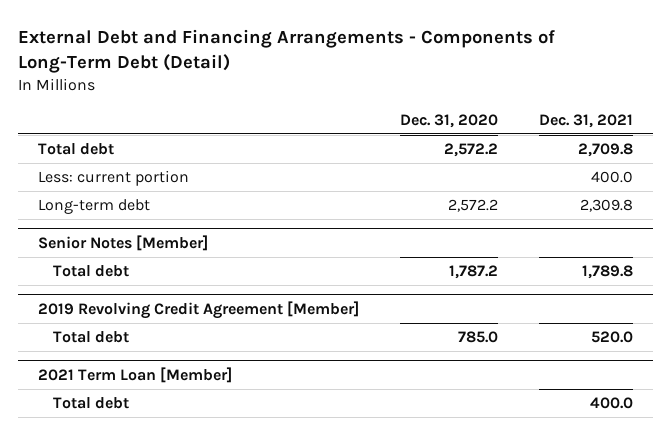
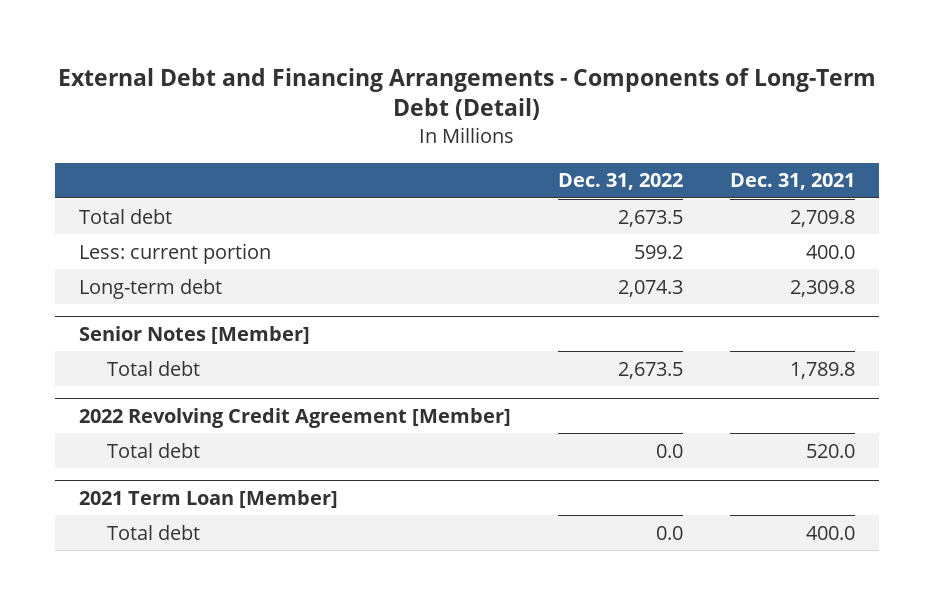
[400,113,499,128] Dec. 31, 2020 -> none
none -> [557,173,683,191] Dec. 31, 2022
[38,300,360,319] 2019 Revolving Credit Agreement [Member] -> [78,407,511,428] 2022 Revolving Credit Agreement [Member]

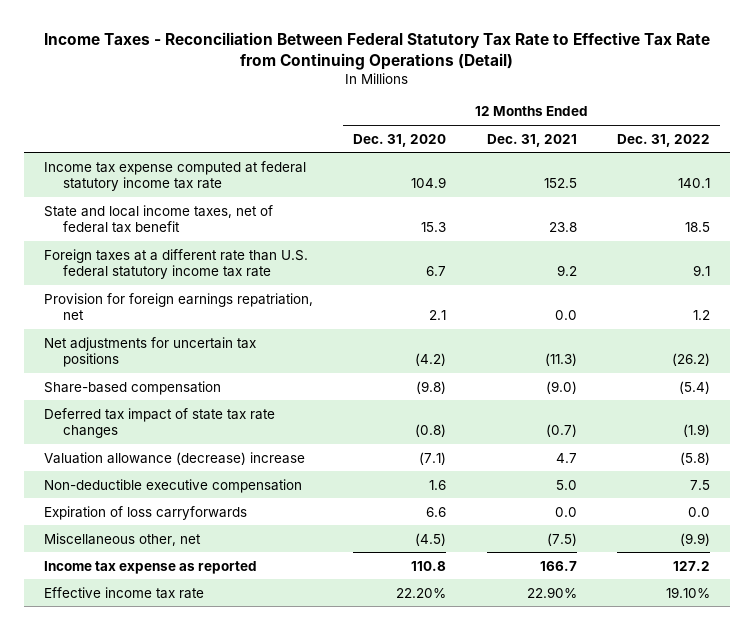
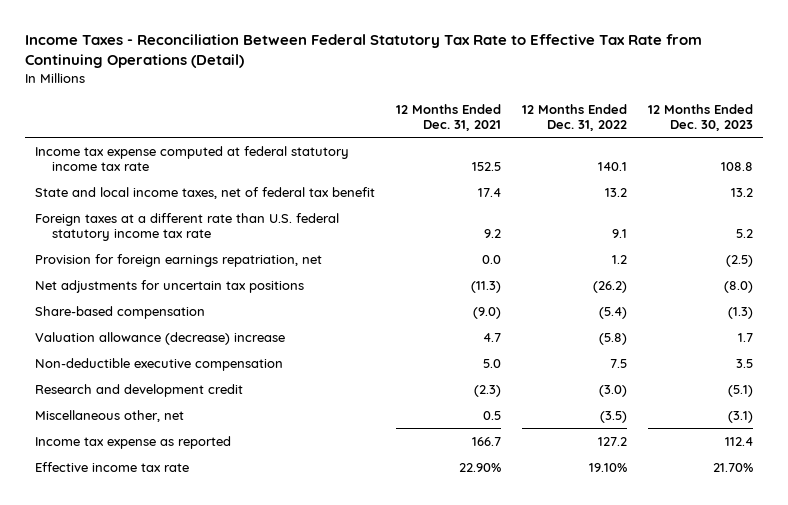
[353,133,447,147] Dec. 31, 2020 -> none
none -> [647,103,753,132] 12 Months Ended Dec. 30, 2023
[548,222,577,233] 23.8 -> [478,187,502,197] 17.4
[684,222,710,233] 18.5 -> [605,187,628,197] 13.2
[44,407,276,439] Deferred tax impact of state tax rate changes -> none
[44,505,248,520] Expiration of loss carryforwards -> none
none -> [35,383,244,397] Research and development credit
[546,532,577,546] (7.5) -> [483,410,502,420] 0.5
[679,532,710,546] (9.9) -> [600,410,628,423] (3.5)

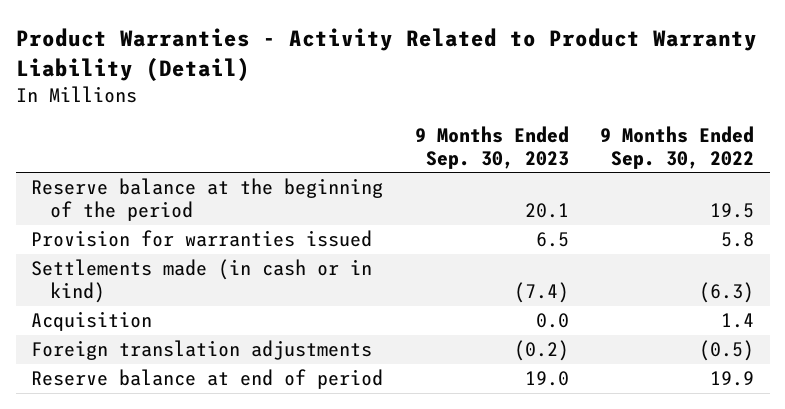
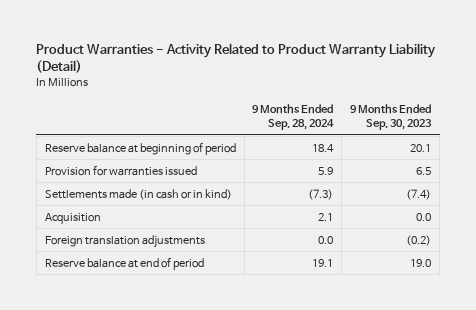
[600,125,755,169] 9 Months Ended Sep. 30, 2022 -> none
none -> [252,104,335,131] 9 Months Ended Sep. 28, 2024
[31,178,384,221] Reserve balance at the beginning of the period -> [44,141,236,155] Reserve balance at beginning of period

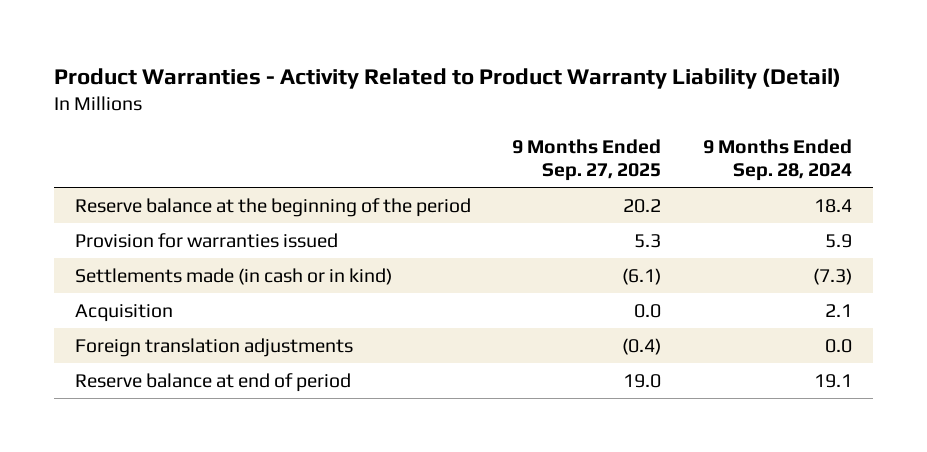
[350,104,433,131] 9 Months Ended Sep. 30, 2023 -> none
none -> [512,139,662,182] 9 Months Ended Sep. 27, 2025
[44,141,236,155] Reserve balance at beginning of period -> [74,197,471,217] Reserve balance at the beginning of the period

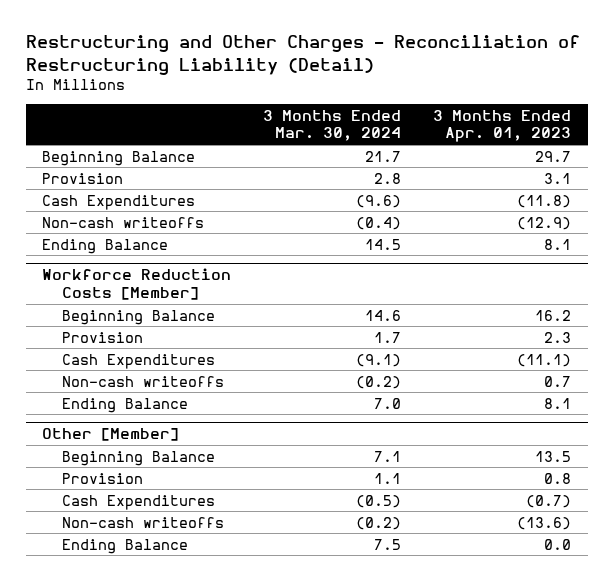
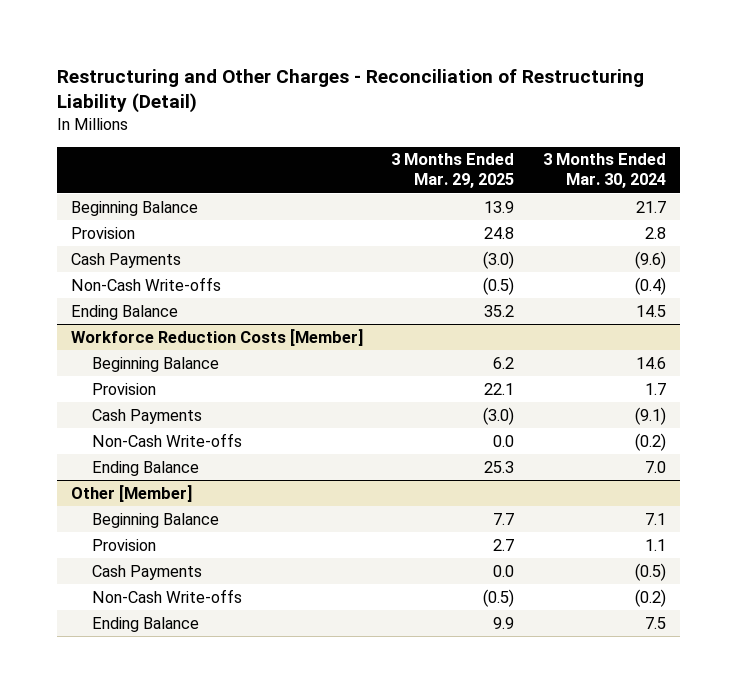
[433,109,572,143] 3 Months Ended Apr. 01, 2023 -> none
none -> [391,153,515,189] 3 Months Ended Mar. 29, 2025
[42,194,196,210] Cash Expenditures -> [71,252,182,268] Cash Payments
[42,216,205,228] Non-cash writeoffs -> [71,276,222,291] Non-Cash Write-offs
[61,353,215,369] Cash Expenditures -> [92,408,203,424] Cash Payments
[61,375,224,387] Non-cash writeoffs -> [92,432,243,447] Non-Cash Write-offs
[61,494,215,510] Cash Expenditures -> [92,564,203,580] Cash Payments
[61,516,224,528] Non-cash writeoffs -> [92,588,243,603] Non-Cash Write-offs

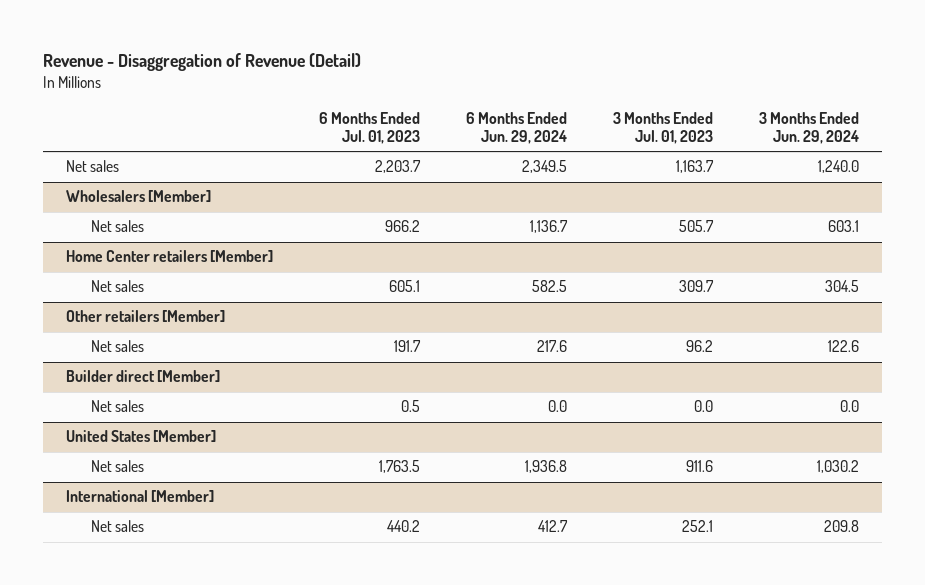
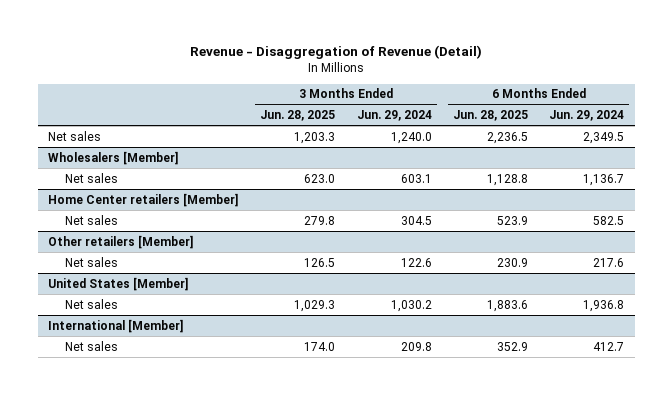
[319,111,421,144] 6 Months Ended Jul. 01, 2023 -> none
[612,111,713,144] 3 Months Ended Jul. 01, 2023 -> none
none -> [260,110,336,122] Jun. 28, 2025
none -> [452,110,528,122] Jun. 28, 2025
[66,370,221,383] Builder direct [Member] -> none
[90,400,144,413] Net sales -> none

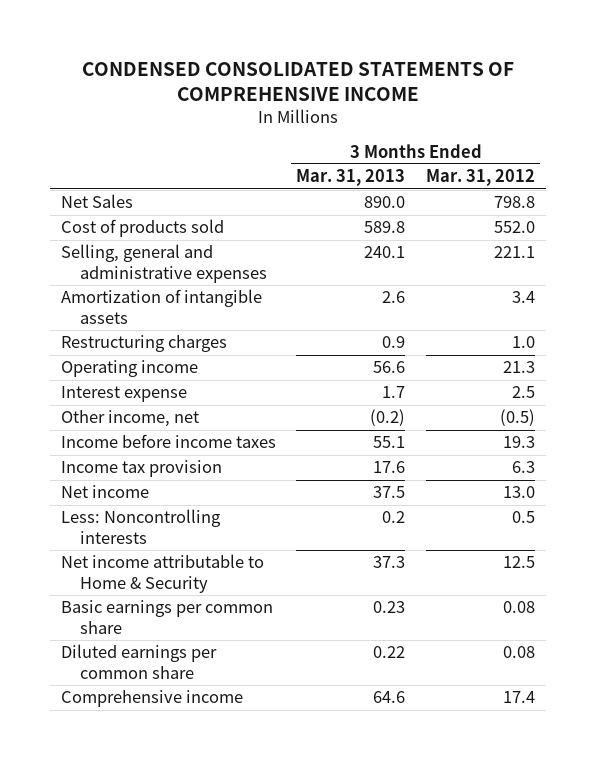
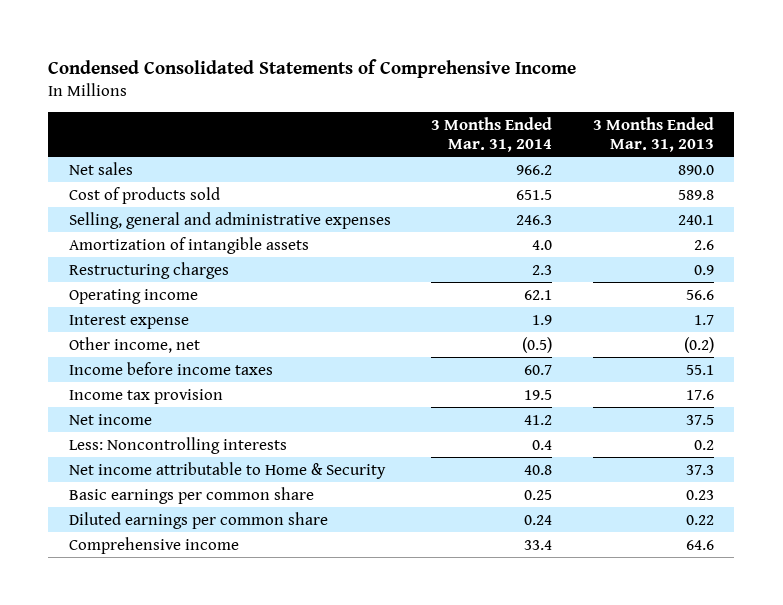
[81,61,514,101] CONDENSED CONSOLIDATED STATEMENTS OF COMPREHENSIVE INCOME -> [48,58,577,78] Condensed Consolidated Statements of Comprehensive Income
[426,169,536,187] Mar. 31, 2012 -> none
none -> [431,116,553,152] 3 Months Ended Mar. 31, 2014
[60,194,133,209] Net Sales -> [68,161,133,175] Net sales

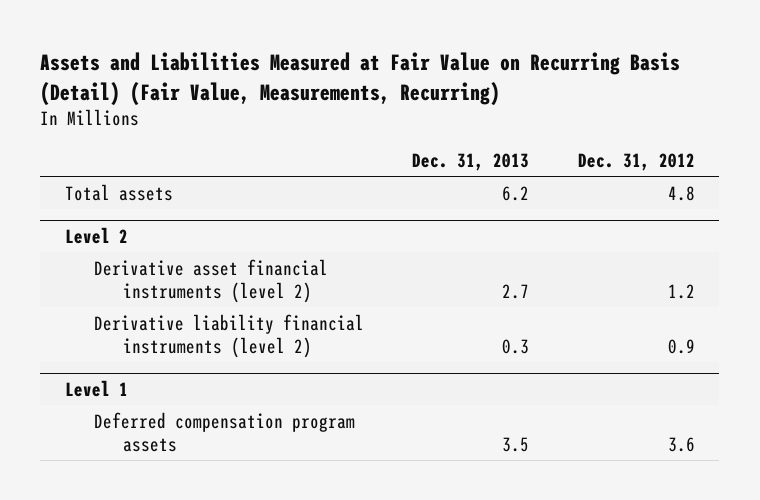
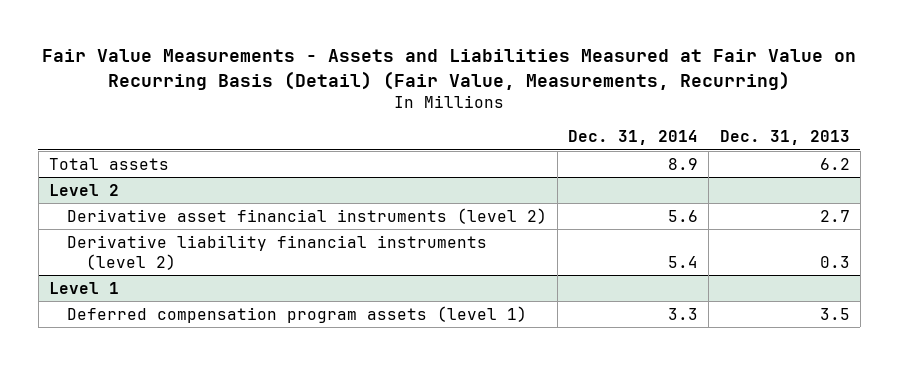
[40,52,681,106] Assets and Liabilities Measured at Fair Value on Recurring Basis (Detail) (Fair Value, Measurements, Recurring) -> [42,49,857,90] Fair Value Measurements - Assets and Liabilities Measured at Fair Value on Recurring Basis (Detail) (Fair Value, Measurements, Recurring)
[577,152,695,171] Dec. 31, 2012 -> none
none -> [568,130,699,146] Dec. 31, 2014
[93,411,355,452] Deferred compensation program assets -> [67,305,528,323] Deferred compensation program assets (level 1)

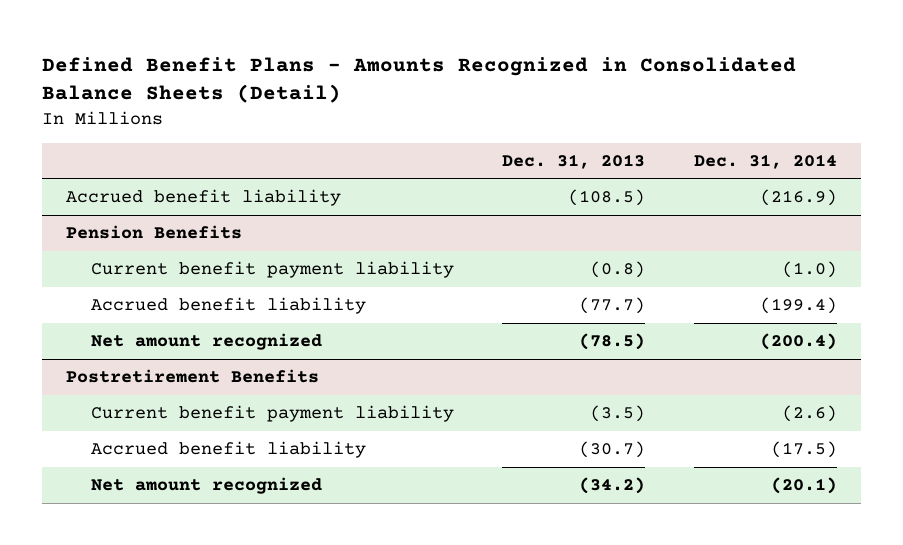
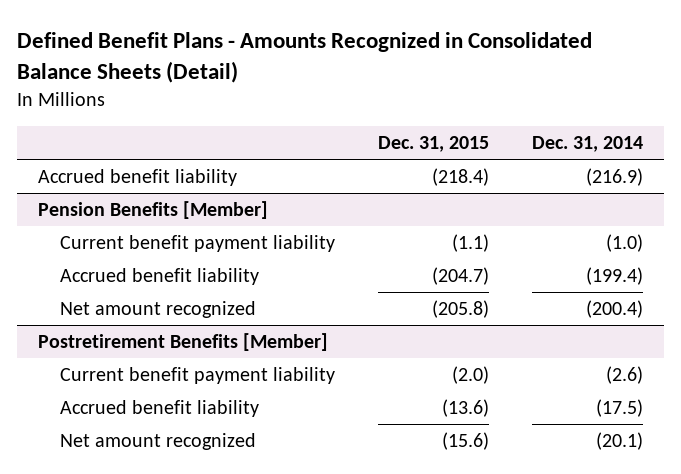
[502,153,646,169] Dec. 31, 2013 -> none
none -> [377,136,489,153] Dec. 31, 2015
[66,225,243,240] Pension Benefits -> [38,201,269,220] Pension Benefits [Member]
[66,369,320,384] Postretirement Benefits -> [38,333,329,352] Postretirement Benefits [Member]

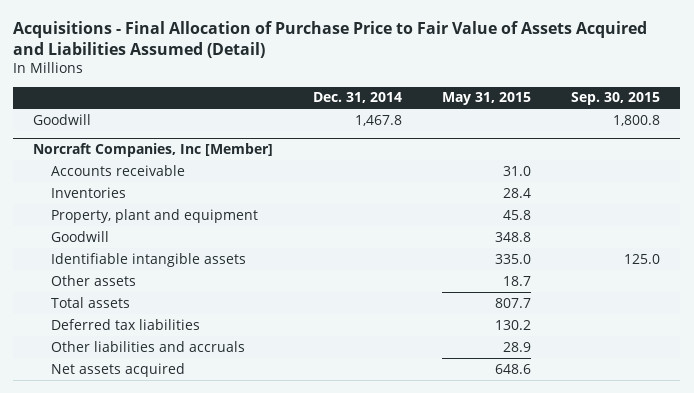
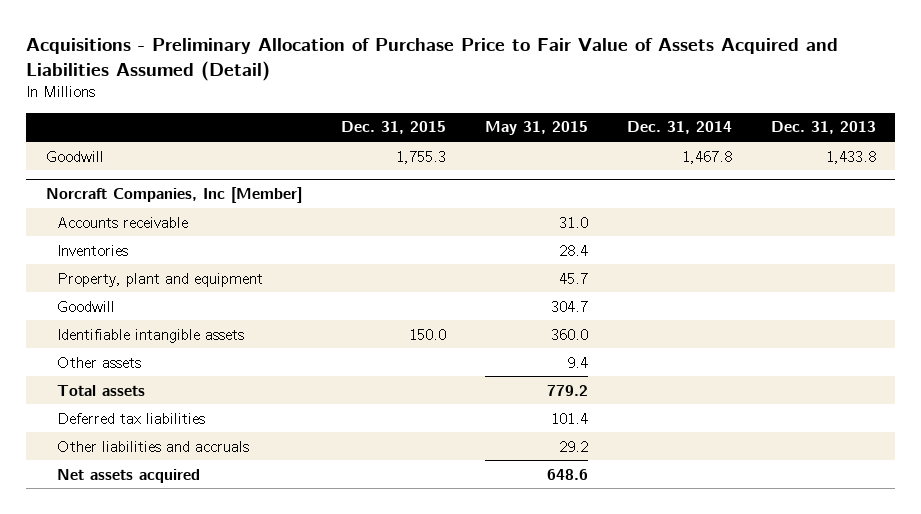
[13,21,648,59] Acquisitions - Final Allocation of Purchase Price to Fair Value of Assets Acquired and Liabilities Assumed (Detail) -> [26,37,839,81] Acquisitions - Preliminary Allocation of Purchase Price to Fair Value of Assets Acquired and Liabilities Assumed (Detail)
[571,92,661,106] Sep. 30, 2015 -> none
none -> [340,121,446,135] Dec. 31, 2015
none -> [770,121,876,135] Dec. 31, 2013
[503,209,532,220] 45.8 -> [558,272,588,284] 45.7
[495,231,532,242] 348.8 -> [550,300,588,312] 304.7
[495,253,532,264] 335.0 -> [550,328,588,340] 360.0
[503,275,532,286] 18.7 -> [566,356,588,368] 9.4
[495,297,532,308] 807.7 -> [546,384,588,396] 779.2
[495,319,532,330] 130.2 -> [550,412,588,424] 101.4
[503,341,532,352] 28.9 -> [558,440,588,452] 29.2

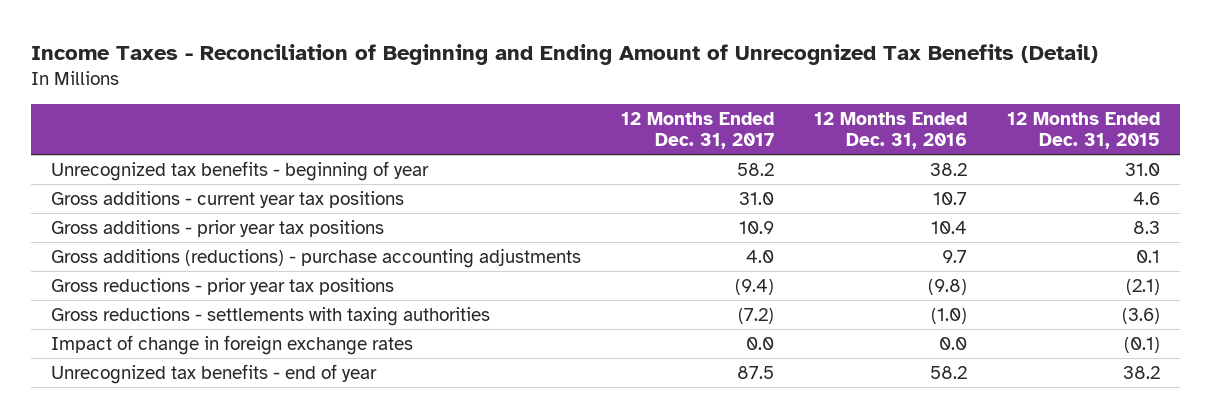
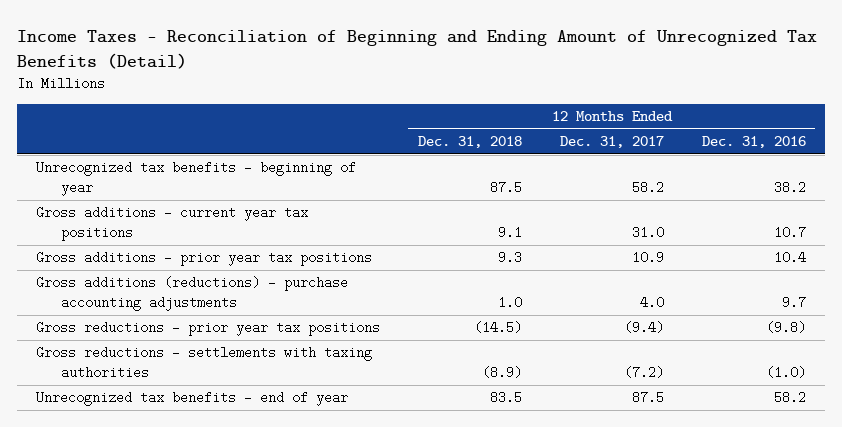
[1006,111,1160,150] 12 Months Ended Dec. 31, 2015 -> none
none -> [417,136,522,149] Dec. 31, 2018
[51,334,414,355] Impact of change in foreign exchange rates -> none

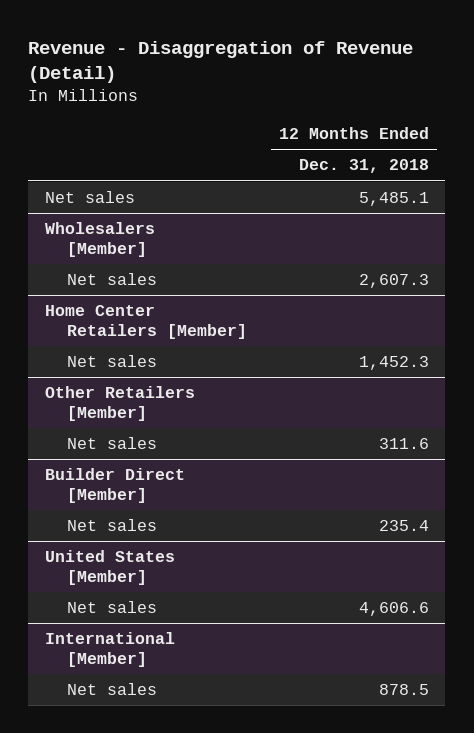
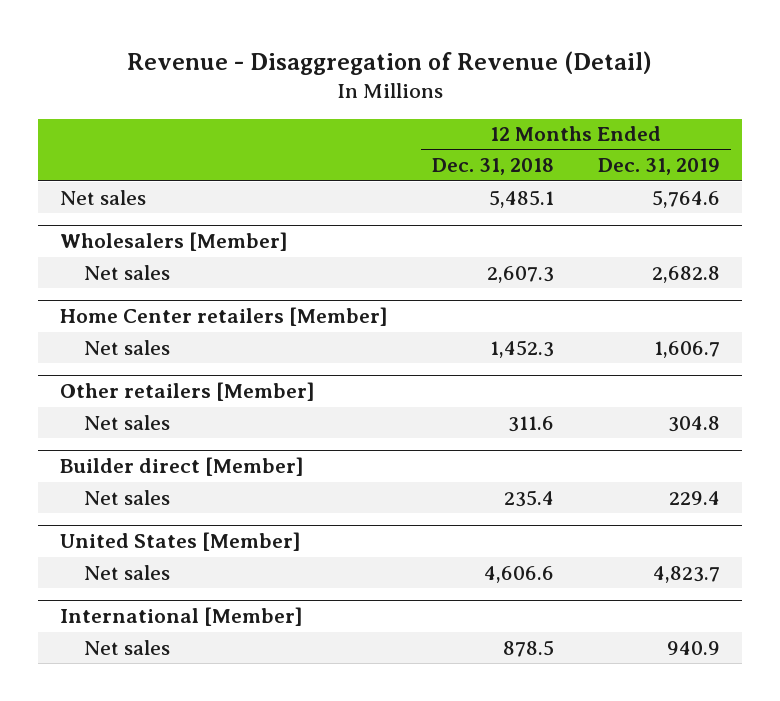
none -> [597,158,720,176] Dec. 31, 2019
[44,305,248,340] Home Center Retailers [Member] -> [59,307,388,327] Home Center retailers [Member]
[44,386,195,422] Other Retailers [Member] -> [59,382,315,402] Other retailers [Member]
[44,468,185,504] Builder Direct [Member] -> [59,457,304,477] Builder direct [Member]

